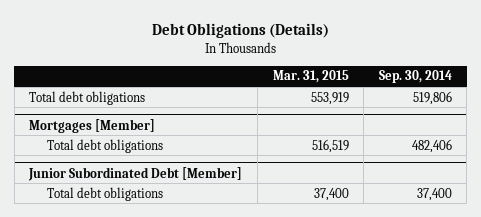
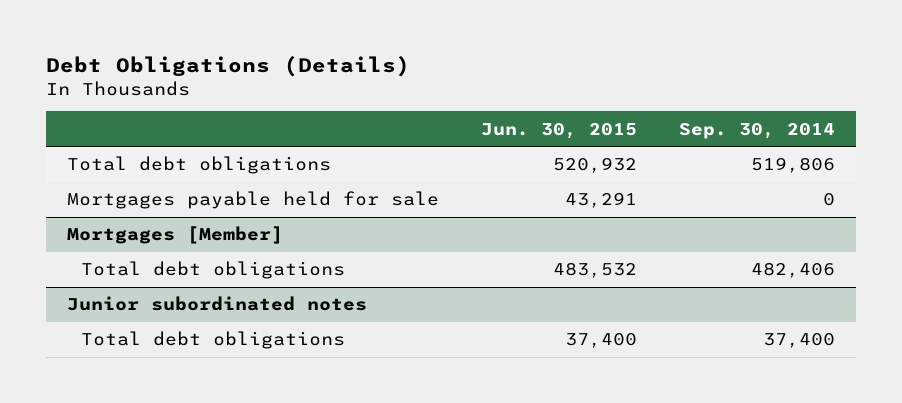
[272,70,349,84] Mar. 31, 2015 -> none
none -> [480,122,637,139] Jun. 30, 2015
none -> [66,191,439,210] Mortgages payable held for sale
[28,166,243,181] Junior Subordinated Debt [Member] -> [66,296,367,312] Junior subordinated notes

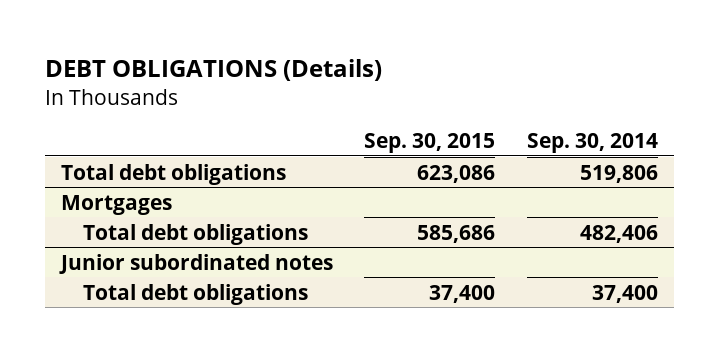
[45,55,410,77] Debt Obligations (Details) -> [44,58,382,81] DEBT OBLIGATIONS (Details)
[480,122,637,139] Jun. 30, 2015 -> none
none -> [364,133,496,154] Sep. 30, 2015
[66,191,439,210] Mortgages payable held for sale -> none
[66,226,283,245] Mortgages [Member] -> [60,194,172,215] Mortgages

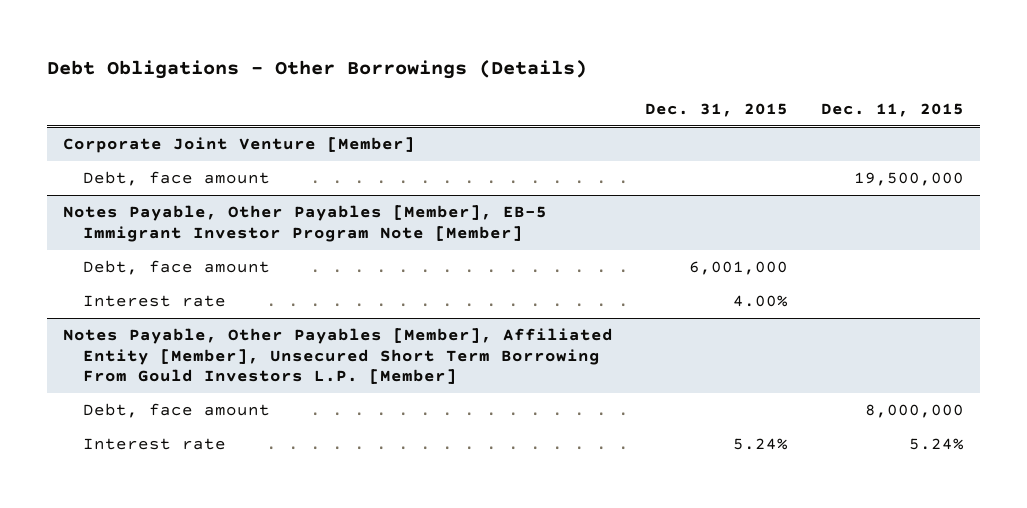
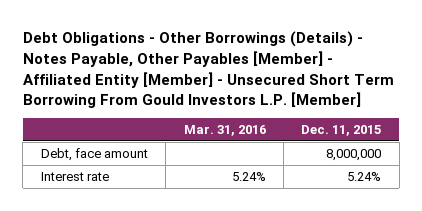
[46,60,587,80] Debt Obligations - Other Borrowings (Details) -> [22,31,394,109] Debt Obligations - Other Borrowings (Details) - Notes Payable, Other Payables [Member] - Affiliated Entity [Member] - Unsecured Short Term Borrowing From Gould Investors L.P. [Member]
[645,103,789,118] Dec. 31, 2015 -> none
none -> [183,125,266,137] Mar. 31, 2016
[62,137,415,154] Corporate Joint Venture [Member] -> none
[82,171,270,187] Debt, face amount -> none
[62,205,547,242] Notes Payable, Other Payables [Member], EB-5 Immigrant Investor Program Note [Member] -> none
[82,260,270,276] Debt, face amount -> none
[82,295,226,308] Interest rate -> none
[62,328,613,385] Notes Payable, Other Payables [Member], Affiliated Entity [Member], Unsecured Short Term Borrowing From Gould Investors L.P. [Member] -> none

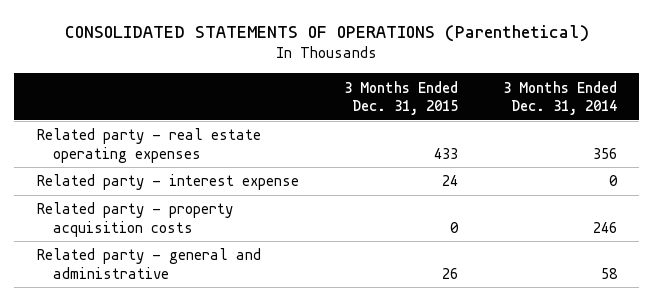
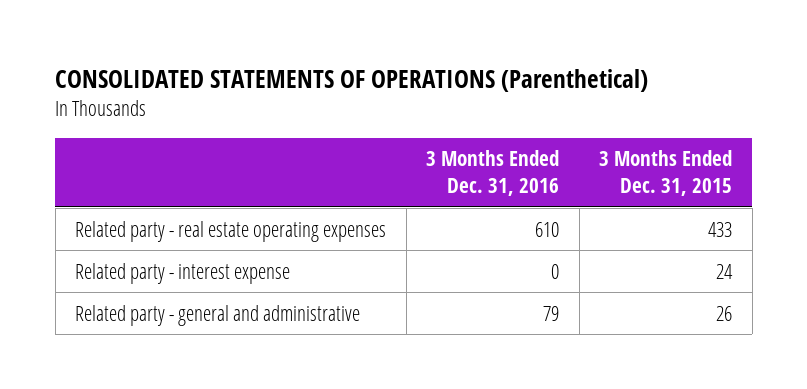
[502,80,617,116] 3 Months Ended Dec. 31, 2014 -> none
none -> [426,150,560,197] 3 Months Ended Dec. 31, 2016
[36,202,233,237] Related party - property acquisition costs -> none

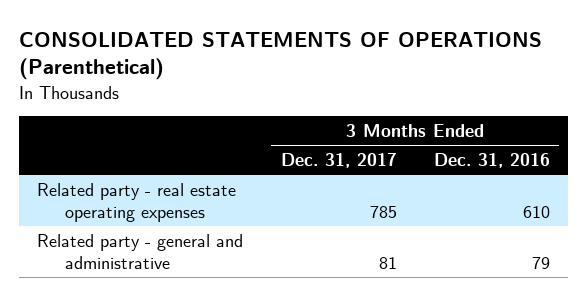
[599,150,733,197] 3 Months Ended Dec. 31, 2015 -> none
none -> [280,152,397,168] Dec. 31, 2017
[75,262,291,284] Related party - interest expense -> none

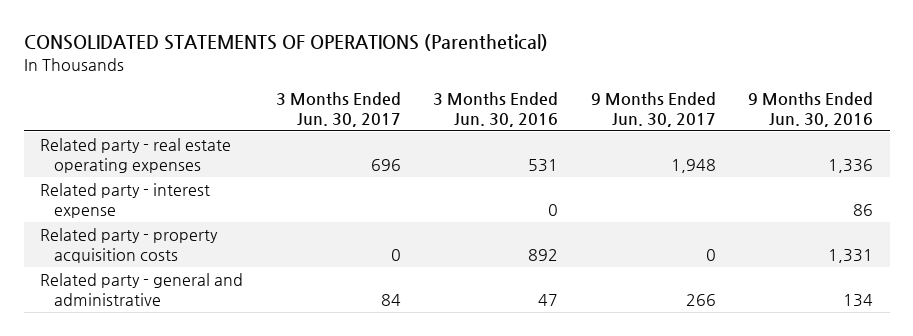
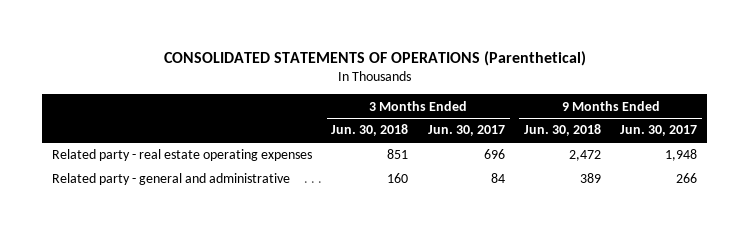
[433,91,559,127] 3 Months Ended Jun. 30, 2016 -> none
[748,91,874,127] 9 Months Ended Jun. 30, 2016 -> none
none -> [331,124,409,137] Jun. 30, 2018
none -> [524,124,602,137] Jun. 30, 2018
[40,183,211,219] Related party - interest expense -> none
[40,228,219,264] Related party - property acquisition costs -> none

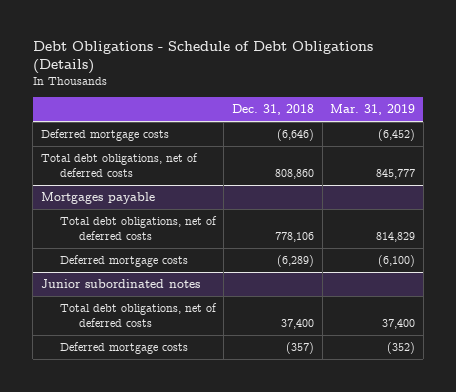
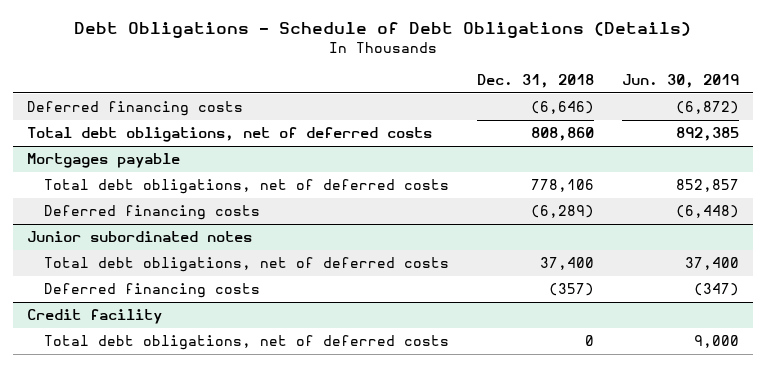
[330,104,416,116] Mar. 31, 2019 -> none
none -> [622,74,740,89] Jun. 30, 2019
[40,129,169,142] Deferred mortgage costs -> [26,101,243,117] Deferred financing costs
[59,255,188,268] Deferred mortgage costs -> [44,205,261,221] Deferred financing costs
[59,342,188,355] Deferred mortgage costs -> [44,283,261,299] Deferred financing costs
none -> [26,309,162,325] Credit facility
none -> [44,335,450,351] Total debt obligations, net of deferred costs

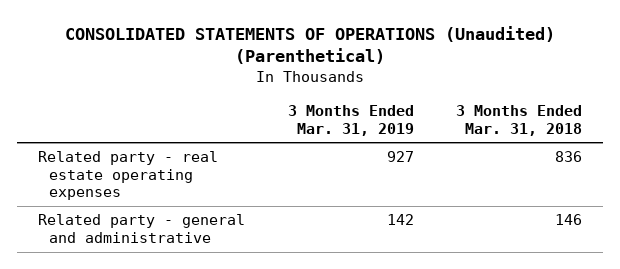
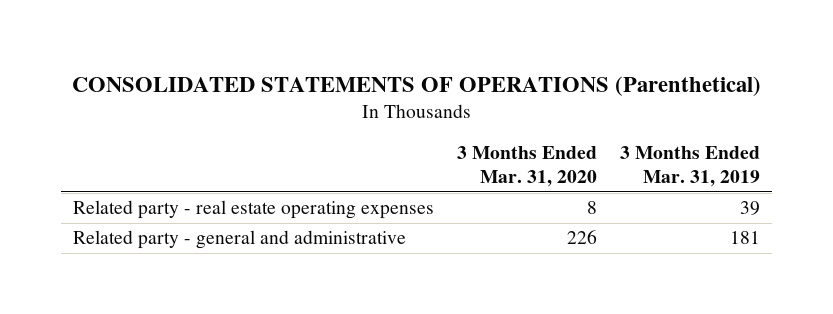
[65,25,556,65] CONSOLIDATED STATEMENTS OF OPERATIONS (Unaudited) (Parenthetical) -> [71,75,761,96] CONSOLIDATED STATEMENTS OF OPERATIONS (Parenthetical)
[456,105,583,136] 3 Months Ended Mar. 31, 2018 -> none
none -> [457,145,598,188] 3 Months Ended Mar. 31, 2020
[386,151,414,163] 927 -> [740,201,761,216] 39
[386,214,414,226] 142 -> [730,231,761,245] 181

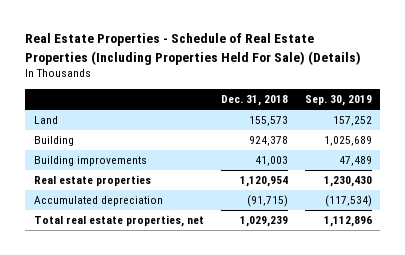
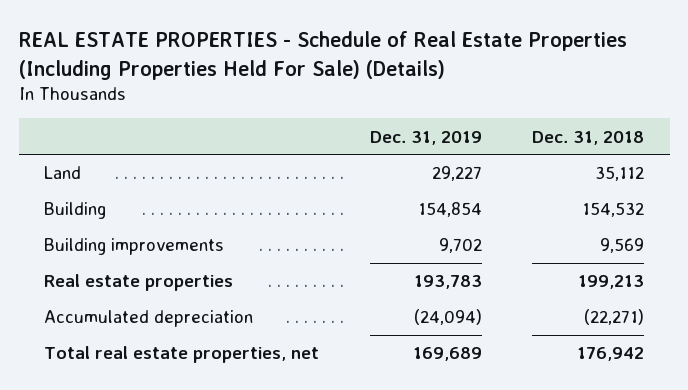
[25,33,362,65] Real Estate Properties - Schedule of Real Estate Properties (Including Properties Held For Sale) (Details) -> [18,31,627,80] REAL ESTATE PROPERTIES - Schedule of Real Estate Properties (Including Properties Held For Sale) (Details)
[304,95,372,107] Sep. 30, 2019 -> none
none -> [369,130,482,145] Dec. 31, 2019
[248,116,288,127] 155,573 -> [595,166,645,182] 35,112
[248,136,288,147] 924,378 -> [582,202,645,218] 154,532
[254,156,288,167] 41,003 -> [600,238,645,254] 9,569
[239,176,288,188] 1,120,954 -> [578,275,645,290] 199,213
[246,195,288,208] (91,715) -> [584,309,645,326] (22,271)
[239,216,288,228] 1,029,239 -> [577,347,645,362] 176,942

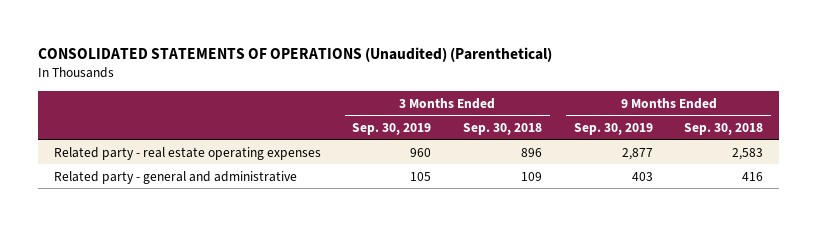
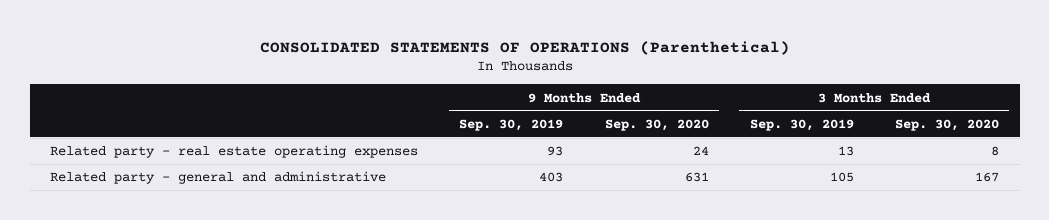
[37,47,552,63] CONSOLIDATED STATEMENTS OF OPERATIONS (Unaudited) (Parenthetical) -> [259,40,790,55] CONSOLIDATED STATEMENTS OF OPERATIONS (Parenthetical)
[463,122,543,135] Sep. 30, 2018 -> none
[684,122,764,135] Sep. 30, 2018 -> none
none -> [604,118,709,131] Sep. 30, 2020
none -> [894,118,999,131] Sep. 30, 2020
[410,147,432,157] 960 -> [837,146,854,157] 13
[621,147,653,160] 2,877 -> [547,146,564,157] 93

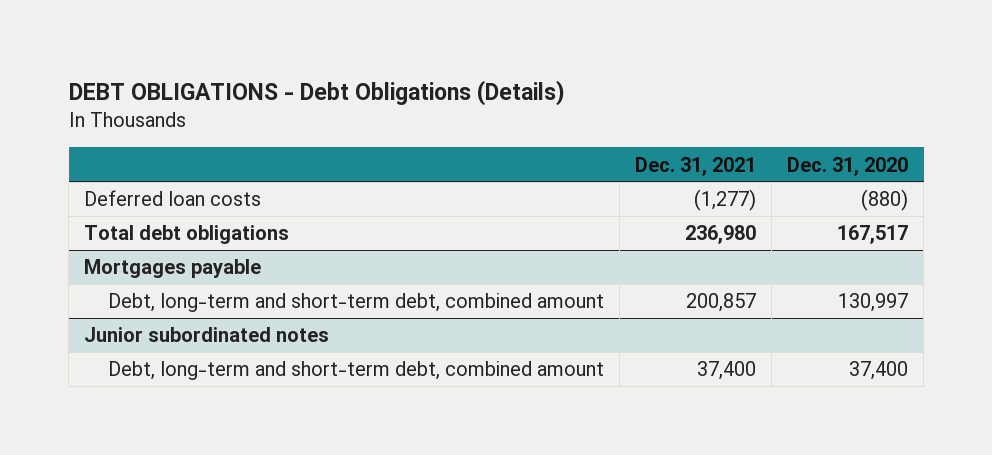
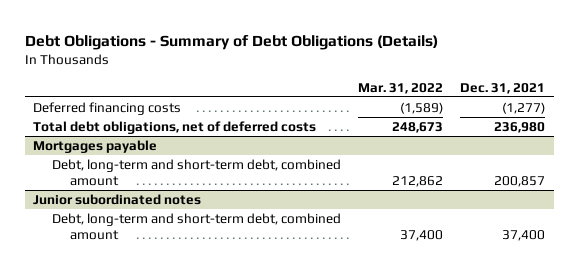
[68,79,565,106] DEBT OBLIGATIONS - Debt Obligations (Details) -> [24,34,438,50] Debt Obligations - Summary of Debt Obligations (Details)
[787,156,909,176] Dec. 31, 2020 -> none
none -> [357,82,443,94] Mar. 31, 2022
[84,190,262,207] Deferred loan costs -> [33,102,182,116] Deferred financing costs
[84,225,290,245] Total debt obligations -> [33,121,317,135] Total debt obligations, net of deferred costs

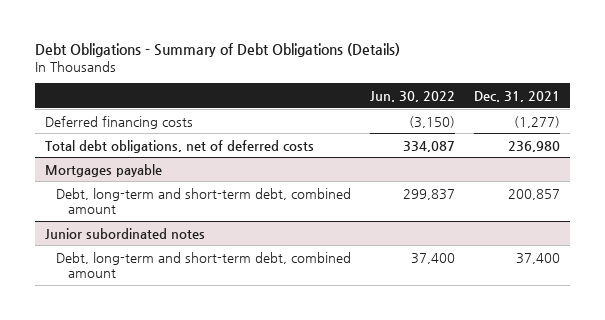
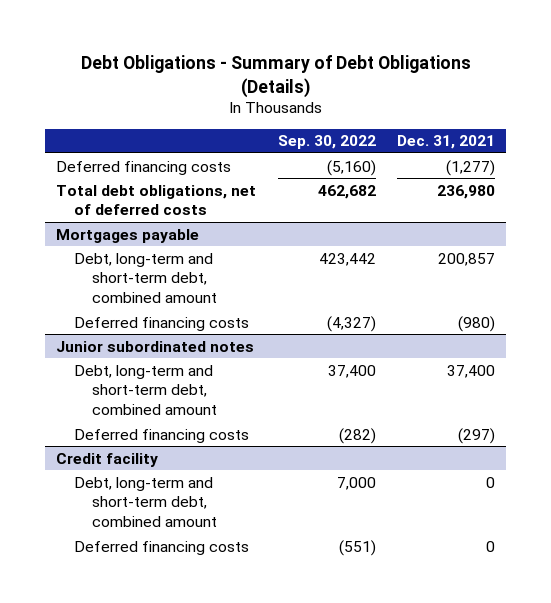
[370,90,456,102] Jun. 30, 2022 -> none
none -> [277,135,376,150] Sep. 30, 2022
none -> [73,316,249,331] Deferred financing costs
none -> [73,428,249,443] Deferred financing costs
none -> [55,452,158,467] Credit facility
none -> [73,476,217,527] Debt, long-term and short-term debt, combined amount
none -> [73,540,249,555] Deferred financing costs

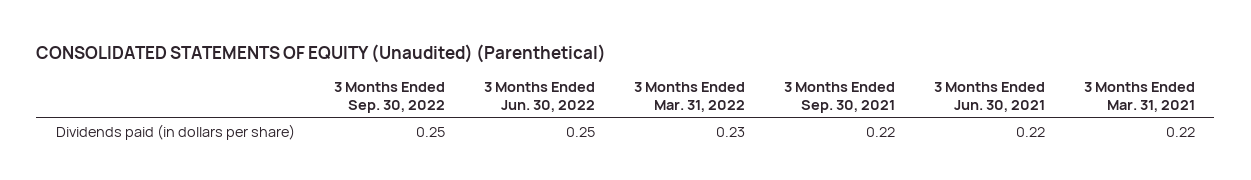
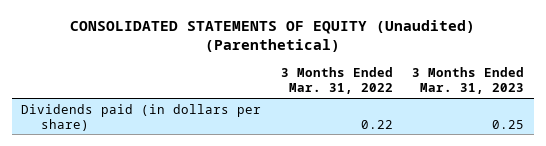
[333,81,445,114] 3 Months Ended Sep. 30, 2022 -> none
[483,81,595,113] 3 Months Ended Jun. 30, 2022 -> none
[783,81,895,114] 3 Months Ended Sep. 30, 2021 -> none
[933,81,1045,113] 3 Months Ended Jun. 30, 2021 -> none
[1083,81,1195,113] 3 Months Ended Mar. 31, 2021 -> none
none -> [412,67,525,95] 3 Months Ended Mar. 31, 2023
[715,127,745,138] 0.23 -> [360,119,393,129] 0.22

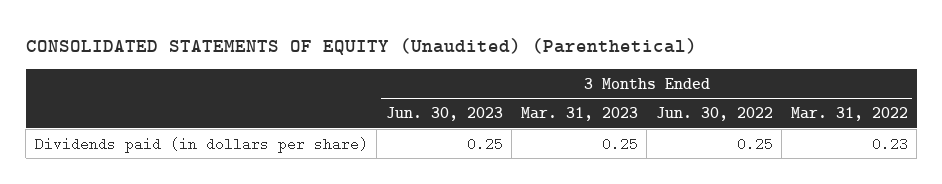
none -> [385,107,503,122] Jun. 30, 2023
none -> [655,107,773,122] Jun. 30, 2022
[360,119,393,129] 0.22 -> [871,136,908,151] 0.23

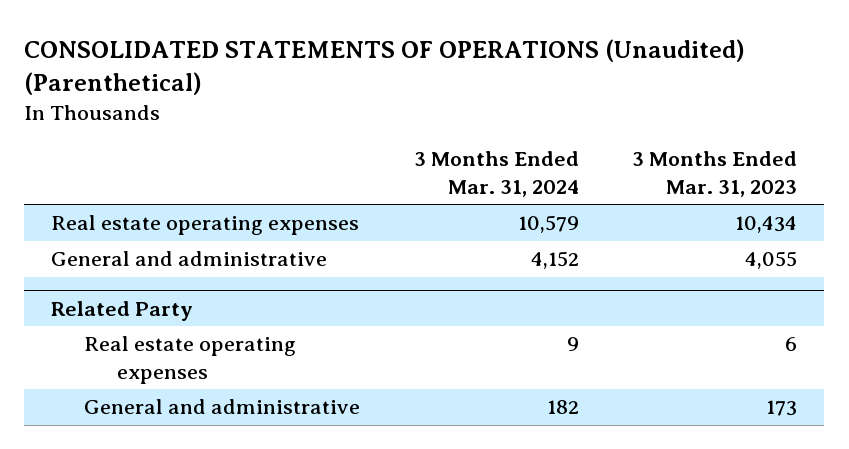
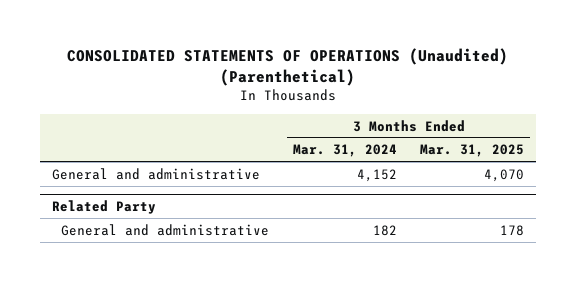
[632,151,798,197] 3 Months Ended Mar. 31, 2023 -> none
none -> [420,144,525,158] Mar. 31, 2025
[51,215,360,236] Real estate operating expenses -> none
[84,336,297,384] Real estate operating expenses -> none

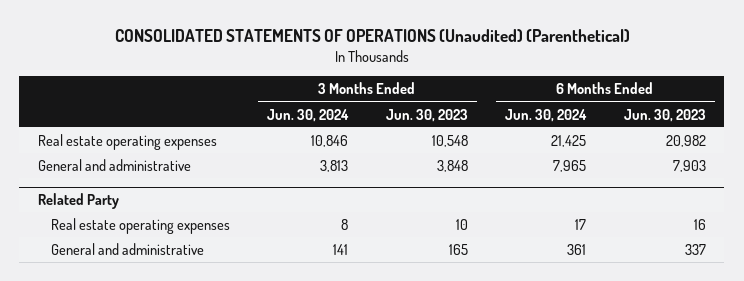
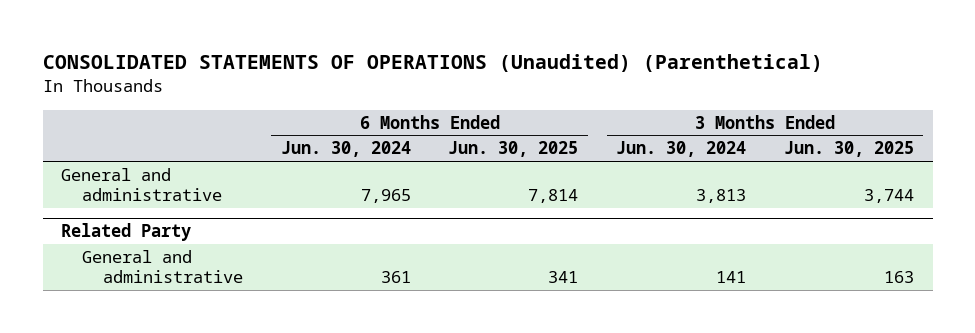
[385,108,468,122] Jun. 30, 2023 -> none
[623,108,706,122] Jun. 30, 2023 -> none
none -> [448,141,579,158] Jun. 30, 2025
none -> [783,141,914,158] Jun. 30, 2025
[38,133,218,150] Real estate operating expenses -> none
[50,217,230,234] Real estate operating expenses -> none

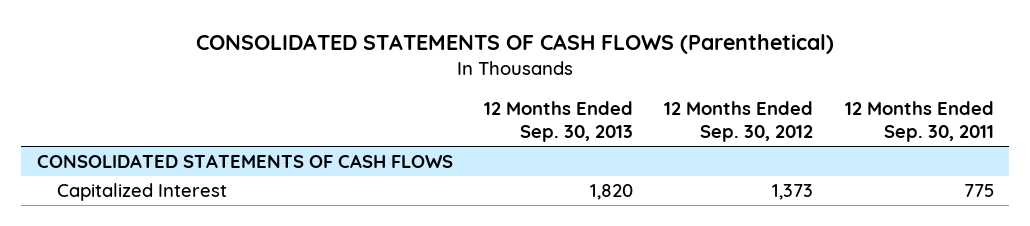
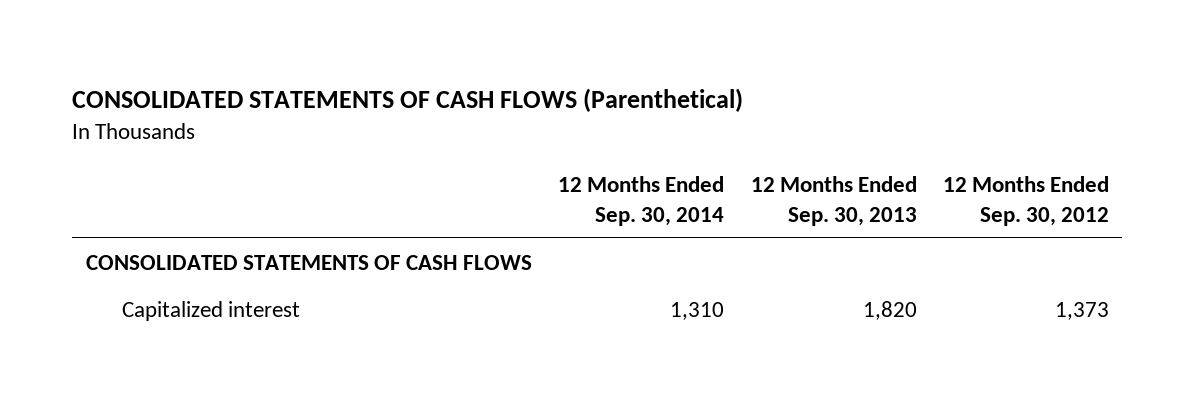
[844,100,994,143] 12 Months Ended Sep. 30, 2011 -> none
none -> [558,176,725,226] 12 Months Ended Sep. 30, 2014
[56,182,227,201] Capitalized Interest -> [122,300,301,321] Capitalized interest

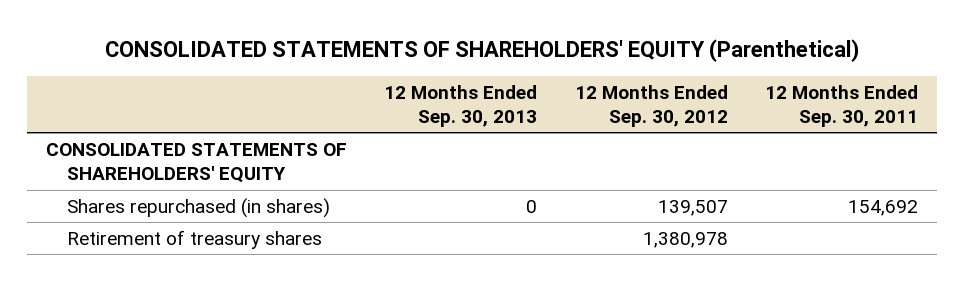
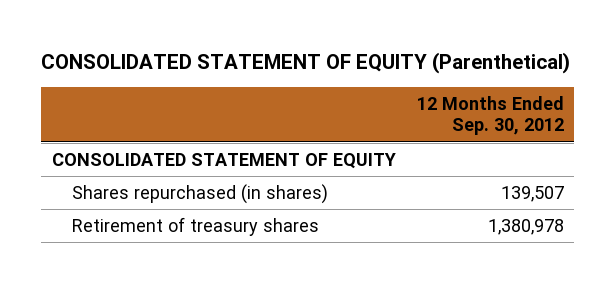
[104,38,859,62] CONSOLIDATED STATEMENTS OF SHAREHOLDERS' EQUITY (Parenthetical) -> [41,51,571,74] CONSOLIDATED STATEMENT OF EQUITY (Parenthetical)
[384,84,538,128] 12 Months Ended Sep. 30, 2013 -> none
[765,84,919,128] 12 Months Ended Sep. 30, 2011 -> none
[45,143,347,184] CONSOLIDATED STATEMENTS OF SHAREHOLDERS' EQUITY -> [51,152,396,169] CONSOLIDATED STATEMENT OF EQUITY

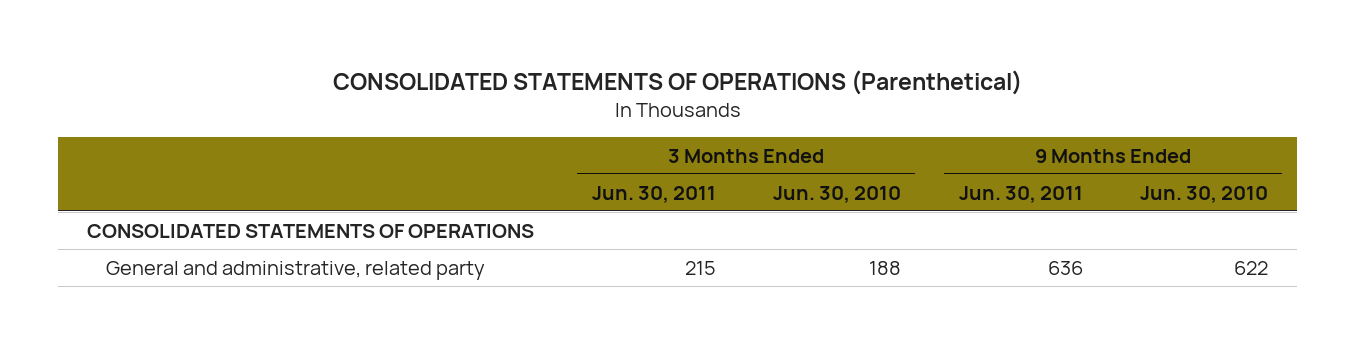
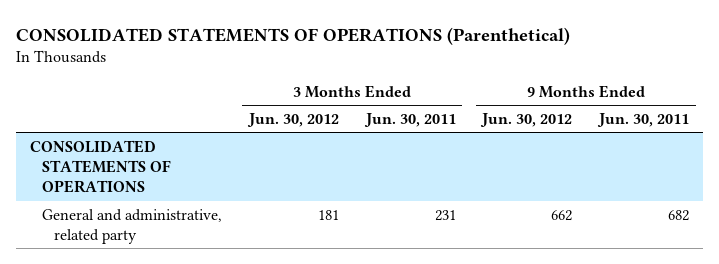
[773,185,902,203] Jun. 30, 2010 -> none
[1140,185,1269,203] Jun. 30, 2010 -> none
none -> [246,112,339,127] Jun. 30, 2012
none -> [480,112,573,127] Jun. 30, 2012
[684,260,716,275] 215 -> [434,209,456,221] 231
[1047,260,1083,275] 636 -> [668,209,690,221] 682

